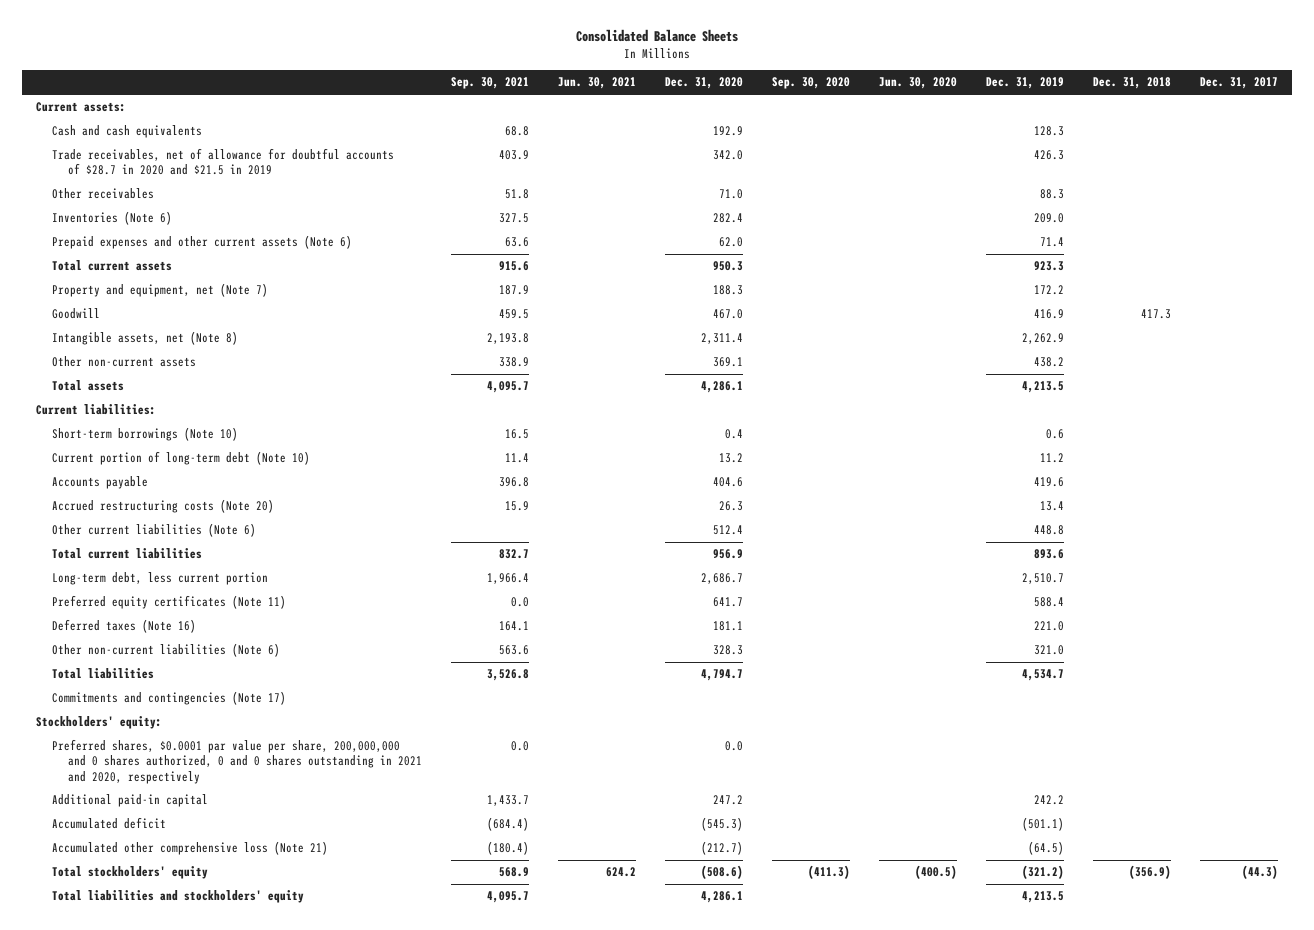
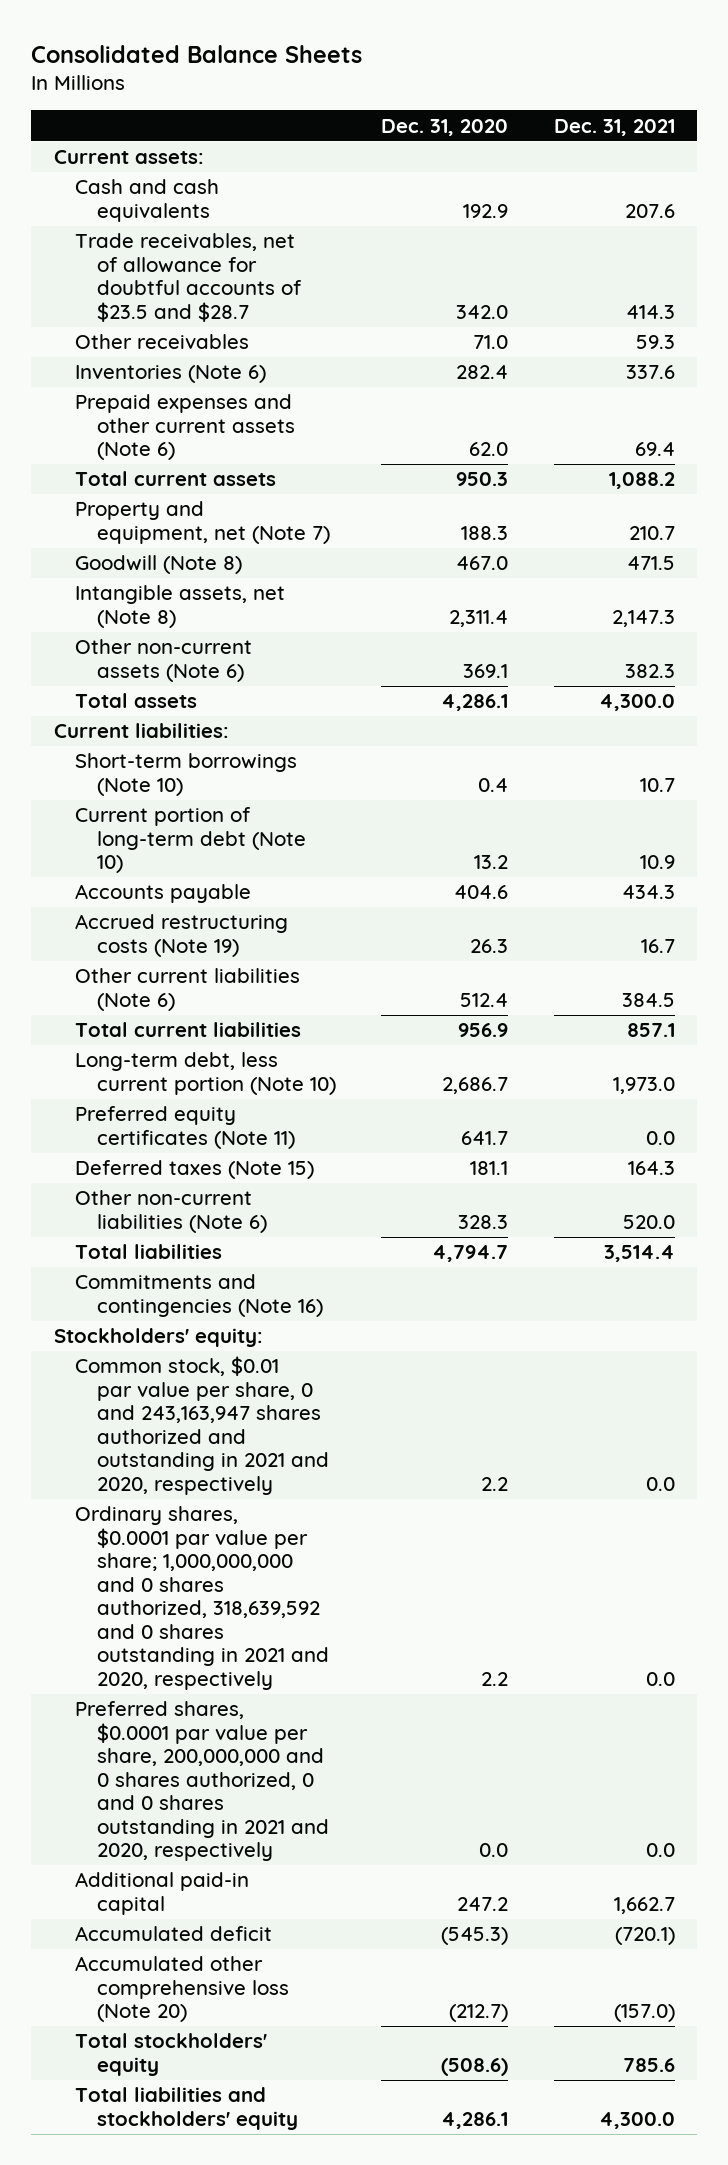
[450,77,529,90] Sep. 30, 2021 -> none
[557,77,636,90] Jun. 30, 2021 -> none
[771,77,850,90] Sep. 30, 2020 -> none
[878,77,957,90] Jun. 30, 2020 -> none
[985,77,1064,90] Dec. 31, 2019 -> none
[1092,77,1171,90] Dec. 31, 2018 -> none
[1199,77,1278,90] Dec. 31, 2017 -> none
none -> [553,118,675,136] Dec. 31, 2021
[52,148,395,176] Trade receivables, net of allowance for doubtful accounts of $28.7 in 2020 and $21.5 in 2019 -> [75,233,302,322] Trade receivables, net of allowance for doubtful accounts of $23.5 and $28.7
[52,308,101,320] Goodwill -> [75,555,243,575] Goodwill (Note 8)
[52,356,197,368] Other non-current assets -> [75,639,253,682] Other non-current assets (Note 6)
[52,499,275,514] Accrued restructuring costs (Note 20) -> [75,914,289,957] Accrued restructuring costs (Note 19)
[52,572,269,586] Long-term debt, less current portion -> [75,1052,336,1095] Long-term debt, less current portion (Note 10)
[52,619,197,634] Deferred taxes (Note 16) -> [75,1160,315,1180] Deferred taxes (Note 15)
[52,691,287,706] Commitments and contingencies (Note 17) -> [75,1274,323,1317] Commitments and contingencies (Note 16)
none -> [75,1356,329,1495] Common stock, $0.01 par value per share, 0 and 243,163,947 shares authorized and outstanding in 2021 and 2020, respectively
none -> [75,1506,329,1690] Ordinary shares, $0.0001 par value per share; 1,000,000,000 and 0 shares authorized, 318,639,592 and 0 shares outstanding in 2021 and 2020, respectively
[52,841,329,856] Accumulated other comprehensive loss (Note 21) -> [75,1956,289,2023] Accumulated other comprehensive loss (Note 20)

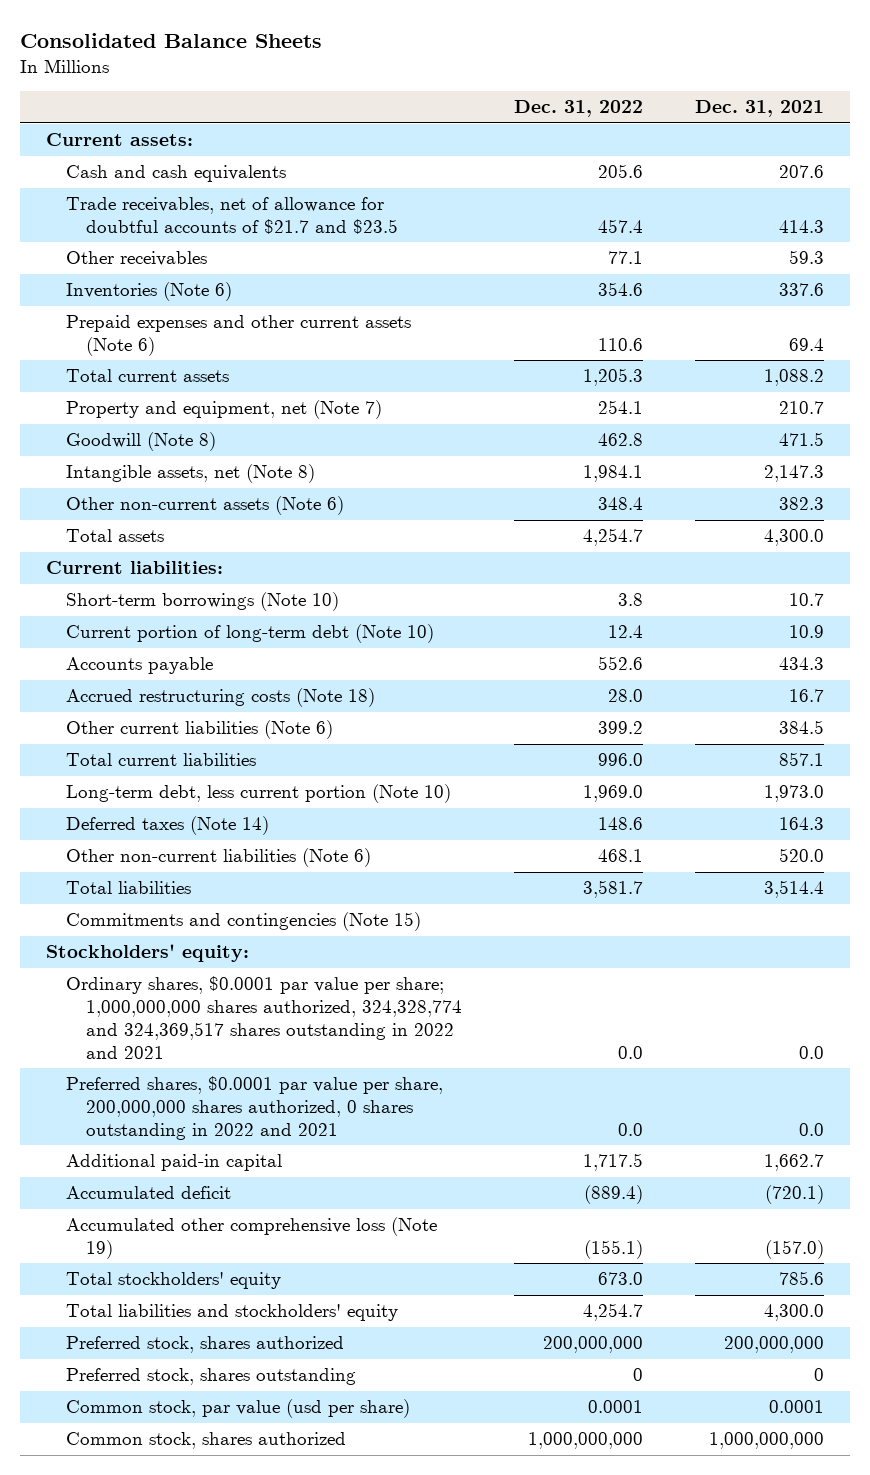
[381,118,509,136] Dec. 31, 2020 -> none
none -> [514,100,644,118] Dec. 31, 2022
[75,233,302,322] Trade receivables, net of allowance for doubtful accounts of $23.5 and $28.7 -> [65,197,399,234] Trade receivables, net of allowance for doubtful accounts of $21.7 and $23.5
[75,914,289,957] Accrued restructuring costs (Note 19) -> [65,688,375,708] Accrued restructuring costs (Note 18)
[75,1106,295,1149] Preferred equity certificates (Note 11) -> none
[75,1160,315,1180] Deferred taxes (Note 15) -> [65,816,269,836] Deferred taxes (Note 14)
[75,1274,323,1317] Commitments and contingencies (Note 16) -> [65,912,421,932] Commitments and contingencies (Note 15)
[75,1506,329,1690] Ordinary shares, $0.0001 par value per share; 1,000,000,000 and 0 shares authorized, 318,639,592 and 0 shares outstanding in 2021 and 2020, respectively -> none
[75,1356,329,1495] Common stock, $0.01 par value per share, 0 and 243,163,947 shares authorized and outstanding in 2021 and 2020, respectively -> [65,976,463,1059] Ordinary shares, $0.0001 par value per share; 1,000,000,000 shares authorized, 324,328,774 and 324,369,517 shares outstanding in 2022 and 2021
[75,1701,329,1862] Preferred shares, $0.0001 par value per share, 200,000,000 and 0 shares authorized, 0 and 0 shares outstanding in 2021 and 2020, respectively -> [65,1076,443,1140] Preferred shares, $0.0001 par value per share, 200,000,000 shares authorized, 0 shares outstanding in 2022 and 2021
[75,1956,289,2023] Accumulated other comprehensive loss (Note 20) -> [65,1217,437,1259] Accumulated other comprehensive loss (Note 19)
none -> [65,1336,344,1354] Preferred stock, shares authorized
none -> [65,1368,356,1386] Preferred stock, shares outstanding
none -> [65,1399,410,1419] Common stock, par value (usd per share)
none -> [65,1432,346,1450] Common stock, shares authorized

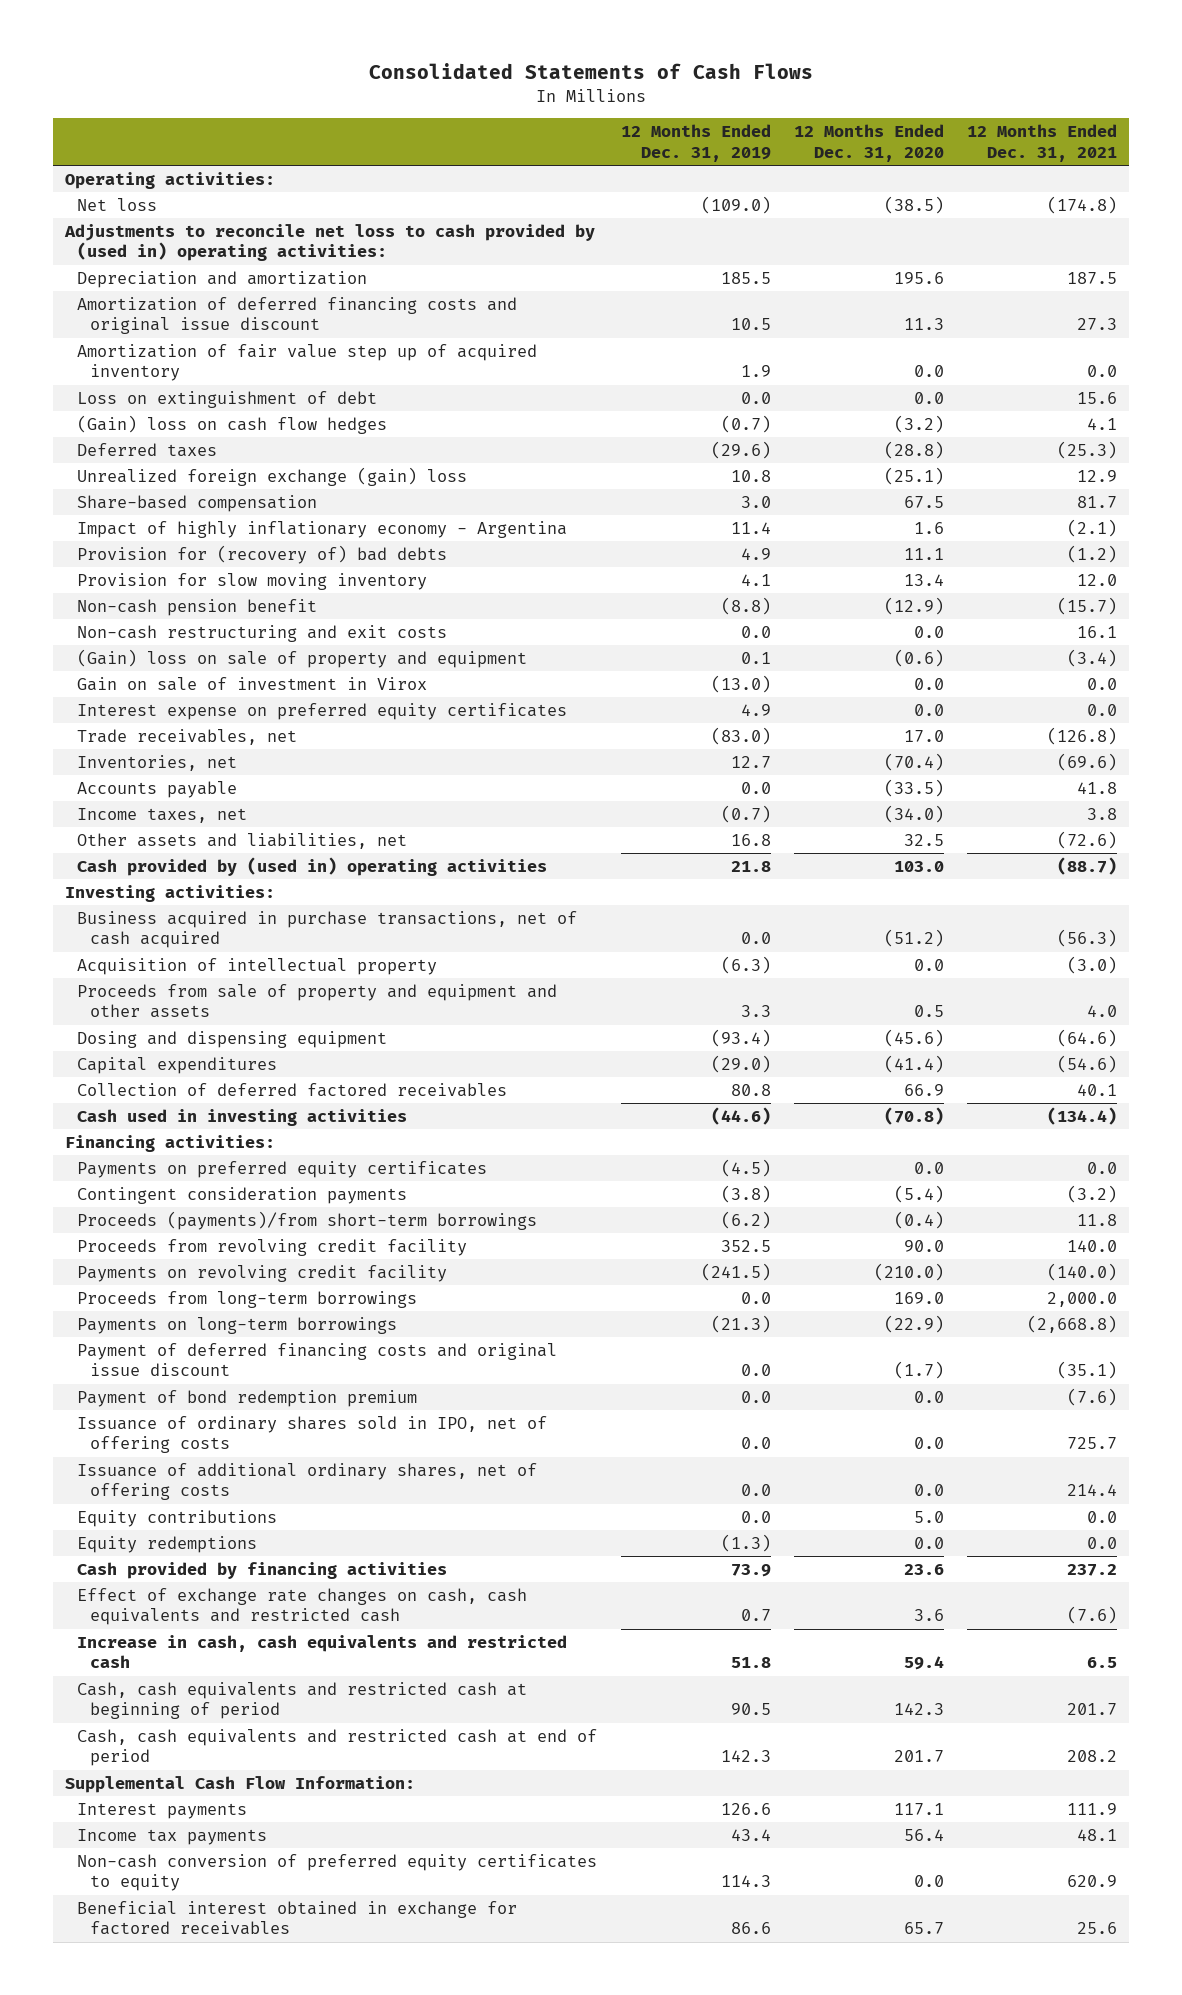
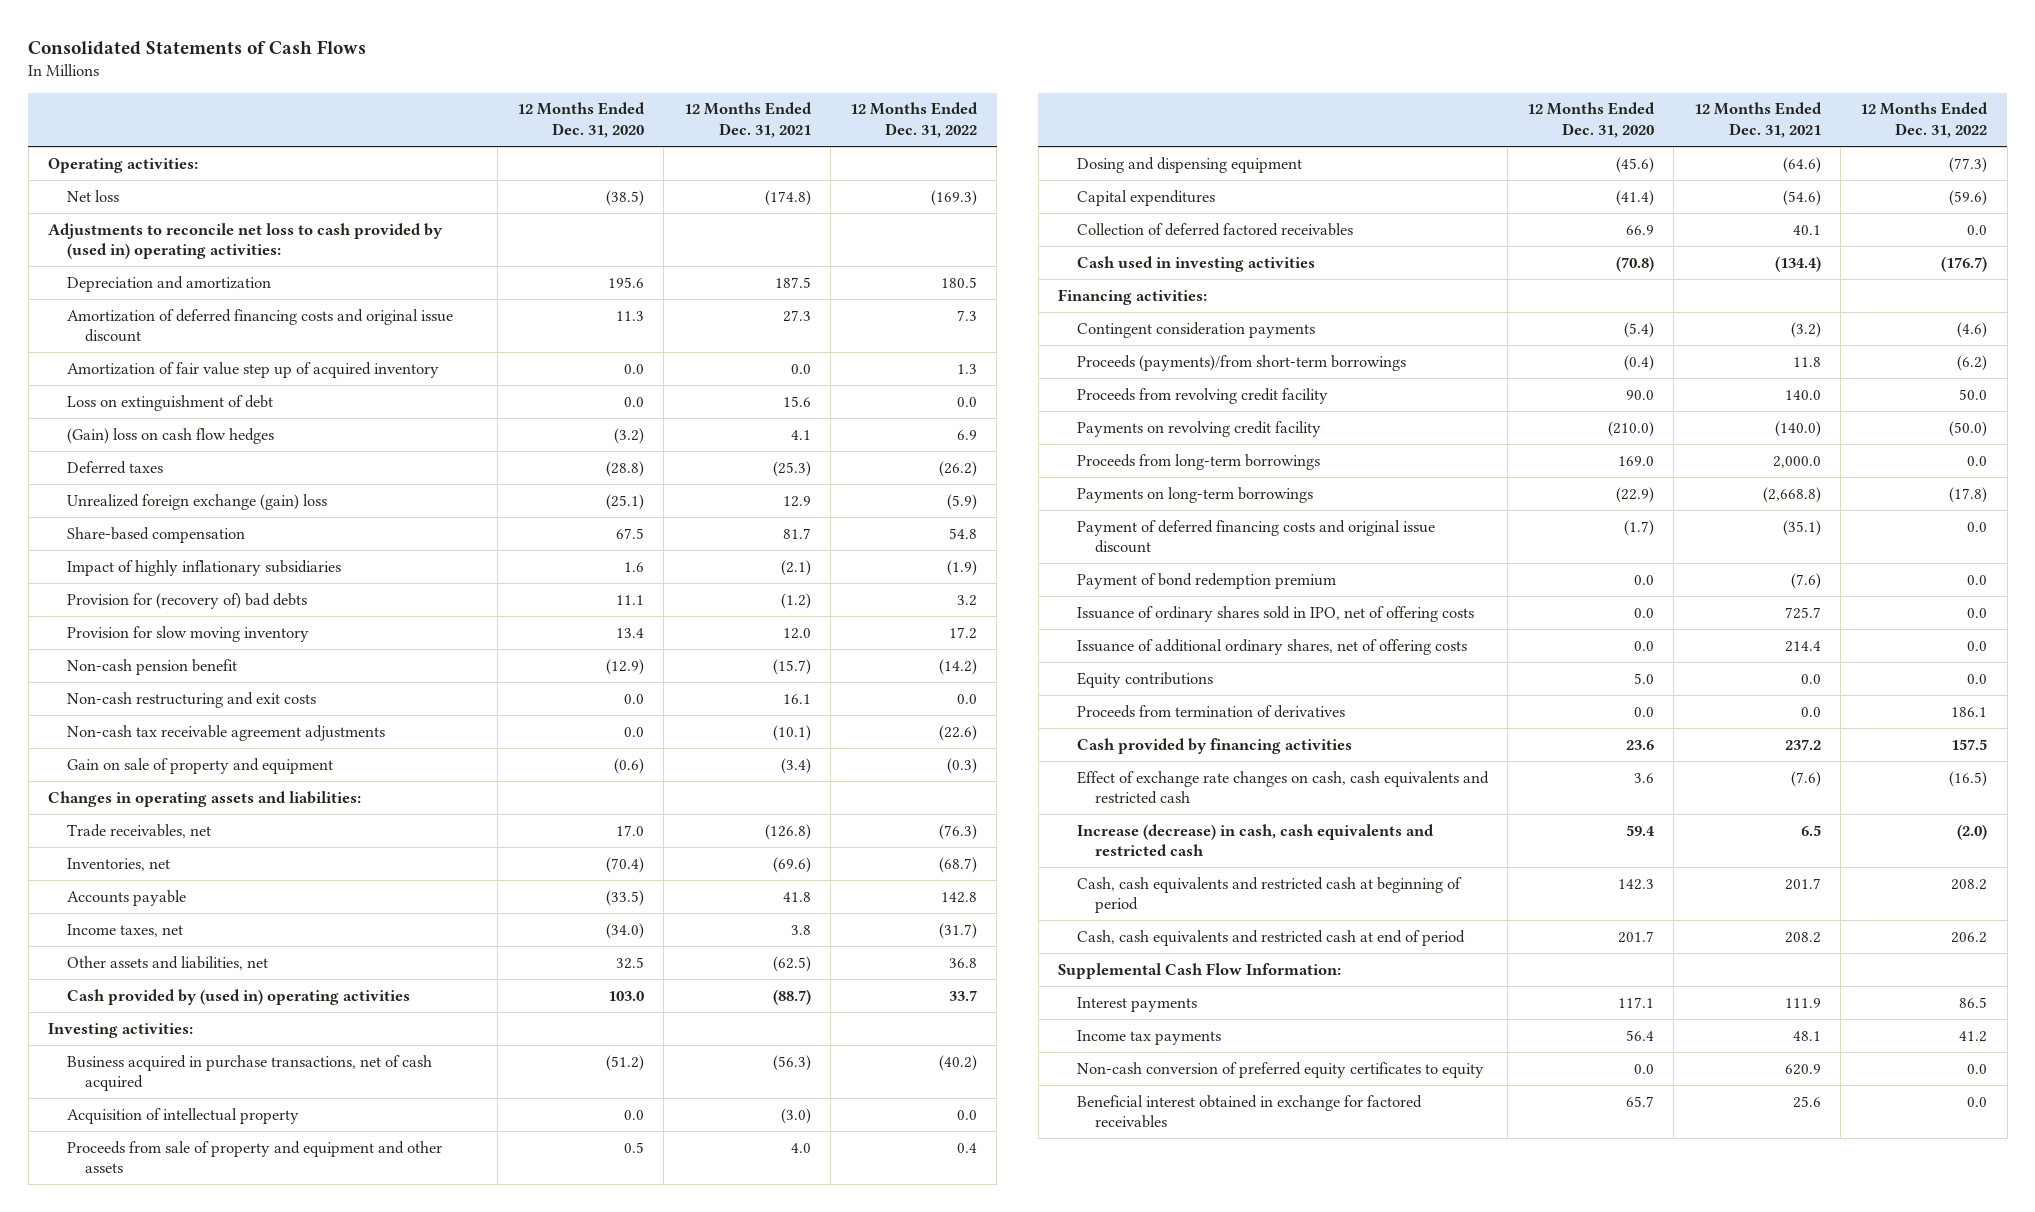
[620,124,771,162] 12 Months Ended Dec. 31, 2019 -> none
none -> [850,102,979,139] 12 Months Ended Dec. 31, 2022
[77,521,568,539] Impact of highly inflationary economy - Argentina -> [66,559,341,576] Impact of highly inflationary subsidiaries
[77,677,428,692] Gain on sale of investment in Virox -> none
[77,703,568,721] Interest expense on preferred equity certificates -> none
none -> [66,724,385,741] Non-cash tax receivable agreement adjustments
[77,649,528,669] (Gain) loss on sale of property and equipment -> [66,757,333,774] Gain on sale of property and equipment
none -> [47,790,361,807] Changes in operating assets and liabilities:
[1056,831,1117,850] (72.6) -> [772,955,811,972] (62.5)
[77,1161,488,1179] Payments on preferred equity certificates -> none
[77,1536,258,1554] Equity redemptions -> none
none -> [1076,704,1345,718] Proceeds from termination of derivatives
[77,1635,568,1669] Increase in cash, cash equivalents and restricted cash -> [1076,823,1434,857] Increase (decrease) in cash, cash equivalents and restricted cash

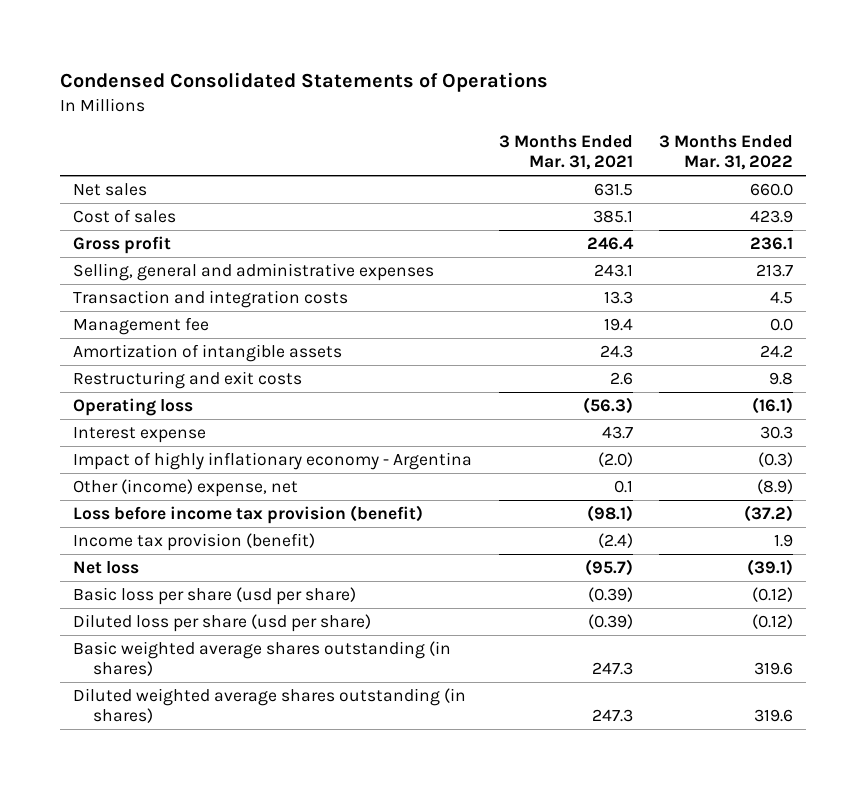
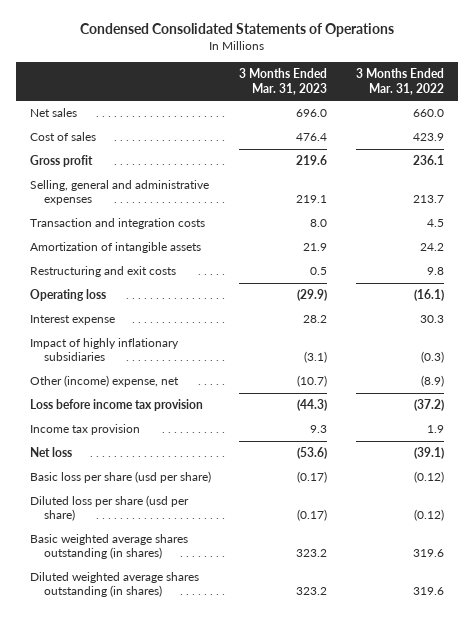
[498,135,633,171] 3 Months Ended Mar. 31, 2021 -> none
none -> [239,68,328,95] 3 Months Ended Mar. 31, 2023
[73,316,210,335] Management fee -> none
[73,451,473,470] Impact of highly inflationary economy - Argentina -> [29,338,179,362] Impact of highly inflationary subsidiaries
[73,504,424,524] Loss before income tax provision (benefit) -> [29,399,203,412] Loss before income tax provision
[73,532,316,551] Income tax provision (benefit) -> [29,424,140,436] Income tax provision

